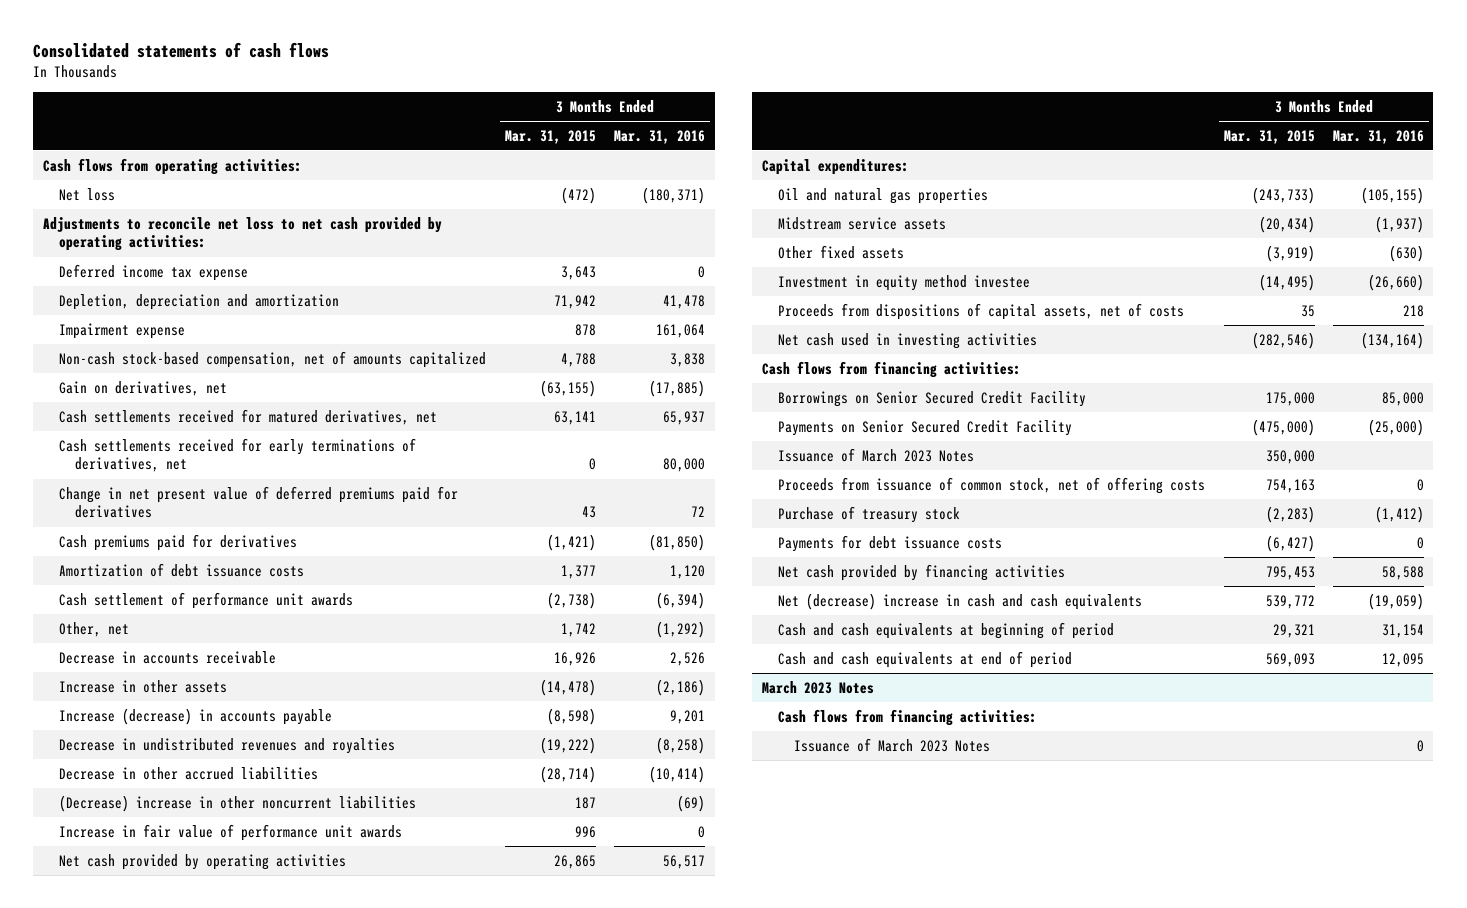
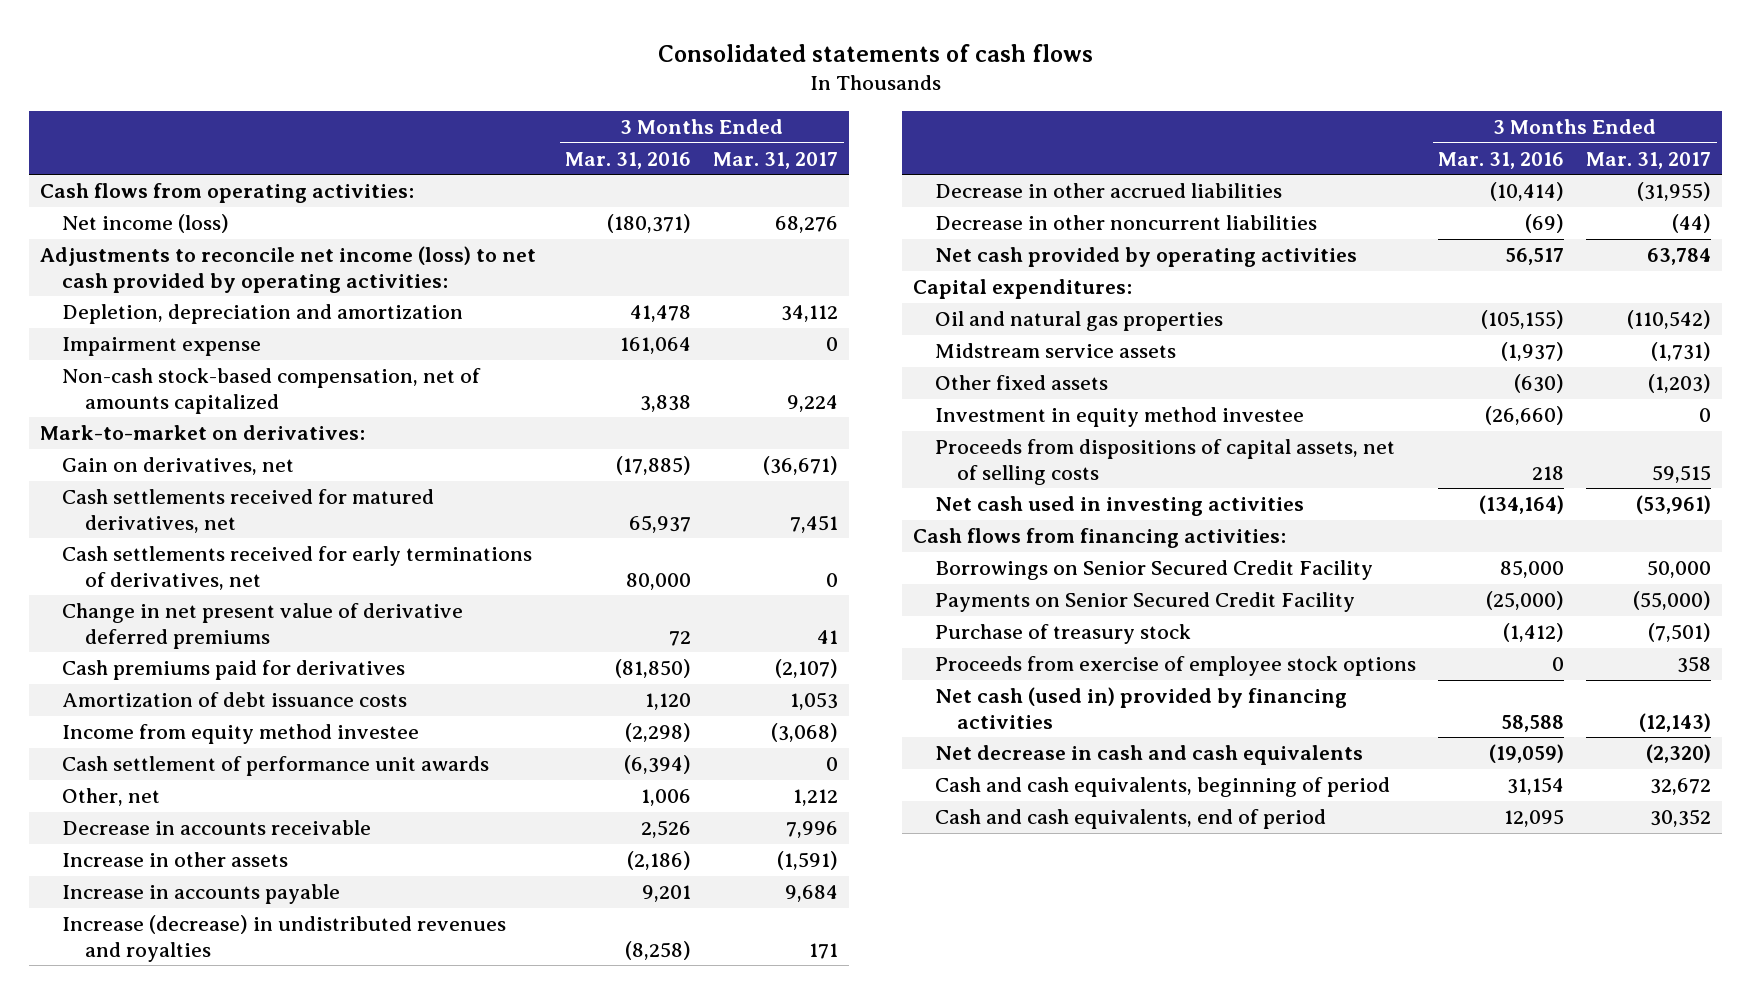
[504,129,596,144] Mar. 31, 2015 -> none
none -> [713,151,839,169] Mar. 31, 2017
[59,263,249,281] Deferred income tax expense -> none
[59,187,116,201] Net loss -> [62,214,230,234] Net income (loss)
[42,216,442,252] Adjustments to reconcile net loss to net cash provided by operating activities: -> [40,246,537,293] Adjustments to reconcile net income (loss) to net cash provided by operating activities:
none -> [40,425,366,441] Mark-to-market on derivatives:
[59,485,459,519] Change in net present value of deferred premiums paid for derivatives -> [62,603,464,649] Change in net present value of derivative deferred premiums
none -> [62,724,420,745] Income from equity method investee
[656,620,706,638] (1,292) -> [641,789,692,807] 1,006
[59,707,333,725] Increase (decrease) in accounts payable -> [62,884,341,905] Increase in accounts payable
[59,737,396,754] Decrease in undistributed revenues and royalties -> [62,915,507,962] Increase (decrease) in undistributed revenues and royalties
[59,823,403,841] Increase in fair value of performance unit awards -> none
[59,794,417,812] (Decrease) increase in other noncurrent liabilities -> [935,215,1318,231] Decrease in other noncurrent liabilities
[777,302,1184,320] Proceeds from dispositions of capital assets, net of costs -> [935,439,1396,485] Proceeds from dispositions of capital assets, net of selling costs
[777,447,974,462] Issuance of March 2023 Notes -> none
[777,476,1205,494] Proceeds from issuance of common stock, net of offering costs -> none
[777,534,1002,552] Payments for debt issuance costs -> none
[761,680,874,694] March 2023 Notes -> none
[777,708,1037,726] Cash flows from financing activities: -> none
[794,737,991,752] Issuance of March 2023 Notes -> none
none -> [935,656,1417,677] Proceeds from exercise of employee stock options
[777,563,1065,581] Net cash provided by financing activities -> [935,687,1348,729] Net cash (used in) provided by financing activities
[777,592,1142,610] Net (decrease) increase in cash and cash equivalents -> [935,745,1364,766] Net decrease in cash and cash equivalents
[777,621,1114,639] Cash and cash equivalents at beginning of period -> [935,777,1391,798] Cash and cash equivalents, beginning of period
[777,650,1072,668] Cash and cash equivalents at end of period -> [935,809,1327,830] Cash and cash equivalents, end of period

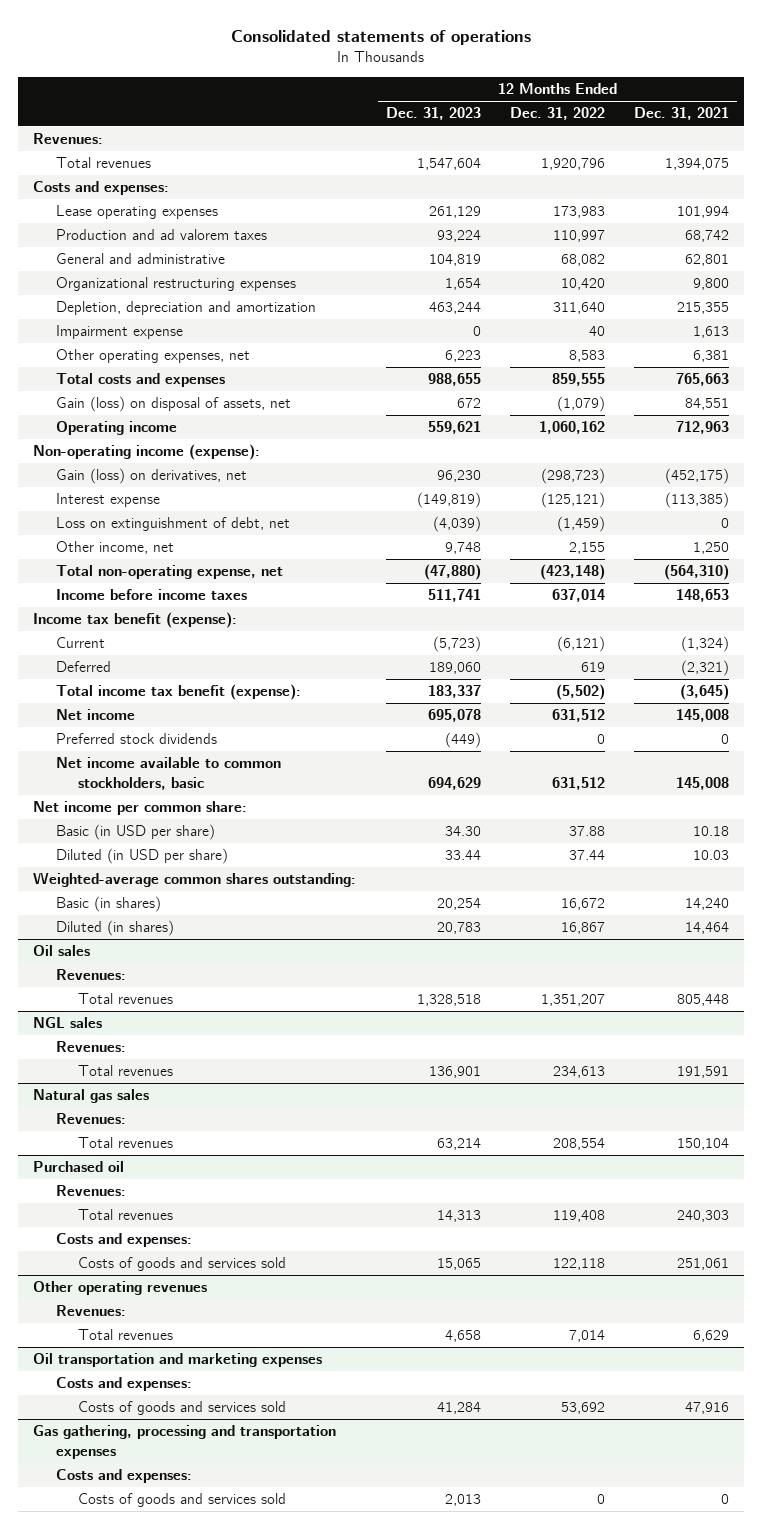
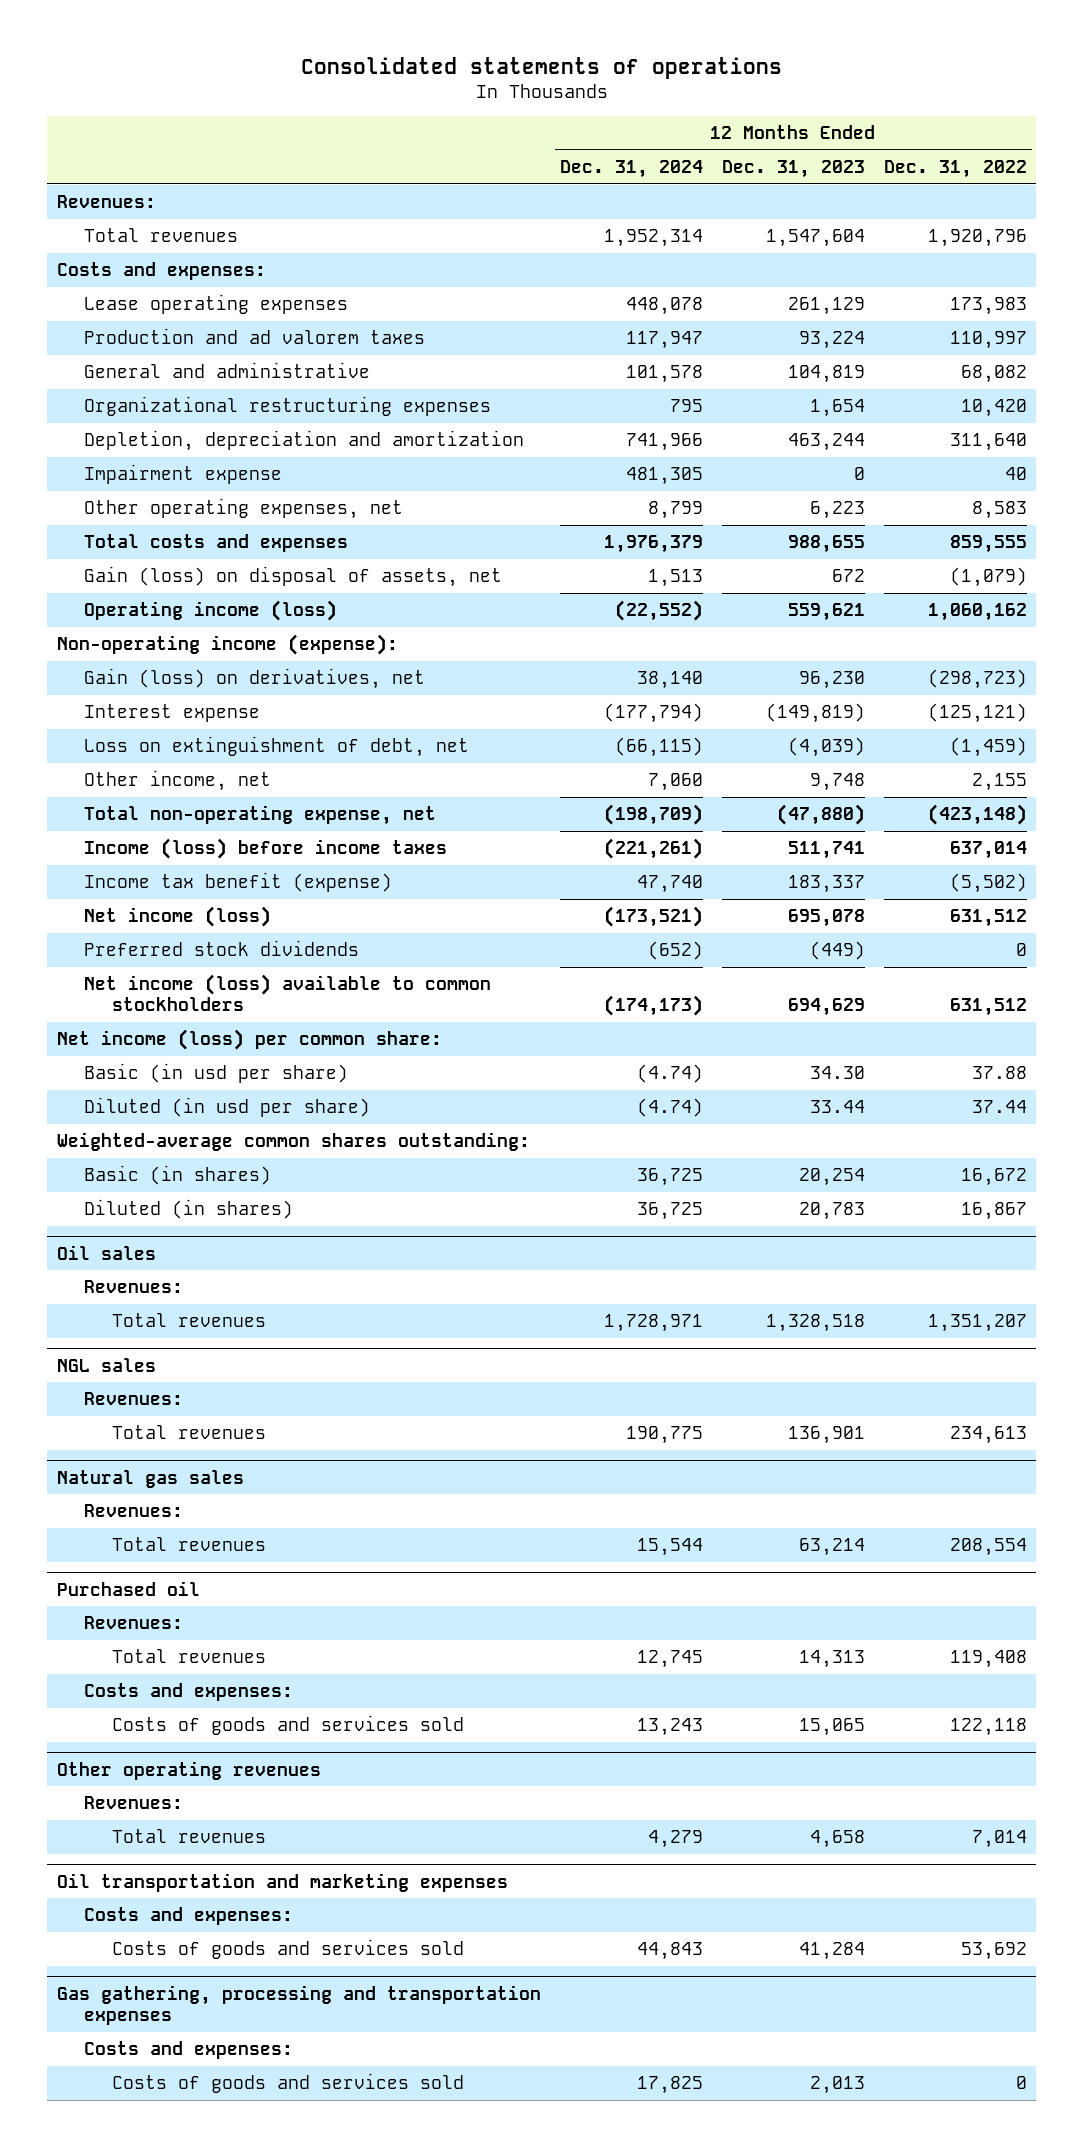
[634,107,730,121] Dec. 31, 2021 -> none
none -> [559,159,703,178] Dec. 31, 2024
[55,421,177,436] Operating income -> [84,600,338,622] Operating income (loss)
[33,612,238,629] Income tax benefit (expense): -> none
[55,637,105,649] Current -> none
[55,661,111,673] Deferred -> none
[55,589,247,601] Income before income taxes -> [84,838,448,860] Income (loss) before income taxes
[55,684,301,701] Total income tax benefit (expense): -> [84,872,393,893] Income tax benefit (expense)
[55,709,135,721] Net income -> [84,906,272,928] Net income (loss)
[55,757,281,790] Net income available to common stockholders, basic -> [84,974,492,1012] Net income (loss) available to common stockholders
[33,801,248,816] Net income per common share: -> [56,1029,442,1051] Net income (loss) per common share:
[55,824,215,841] Basic (in USD per share) -> [84,1063,349,1084] Basic (in usd per share)
[55,848,228,865] Diluted (in USD per share) -> [84,1097,371,1118] Diluted (in usd per share)

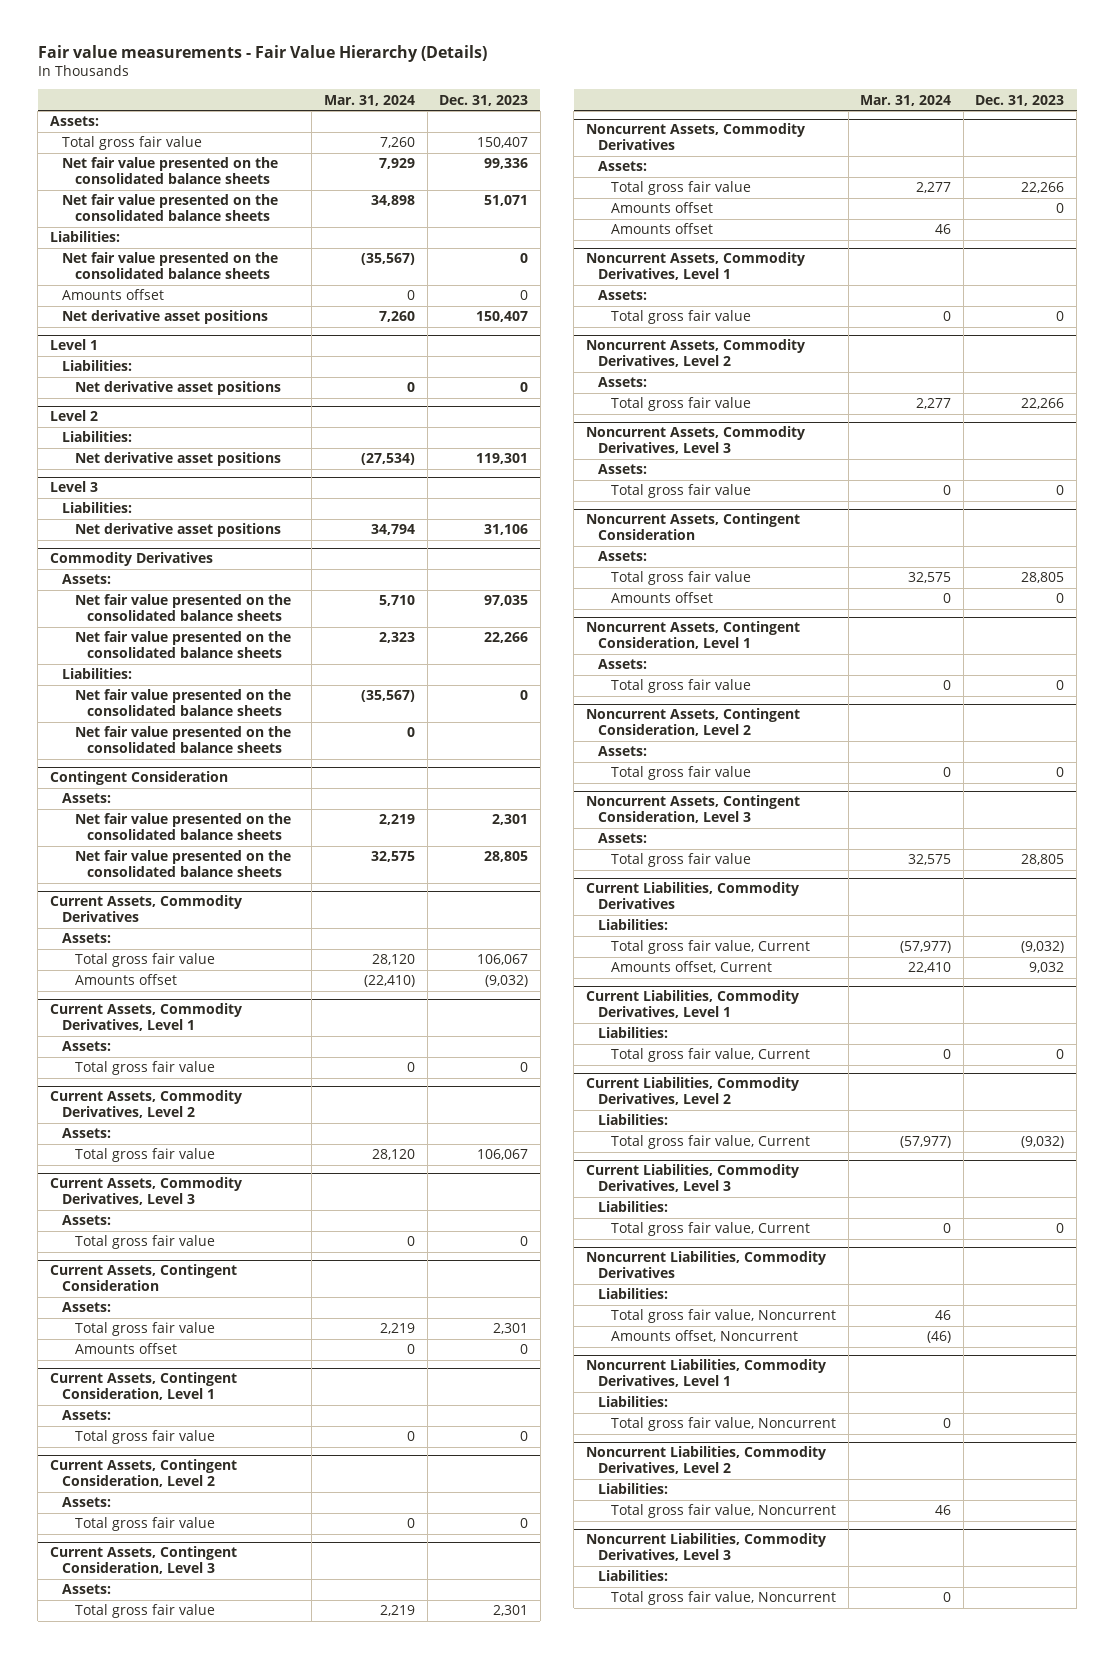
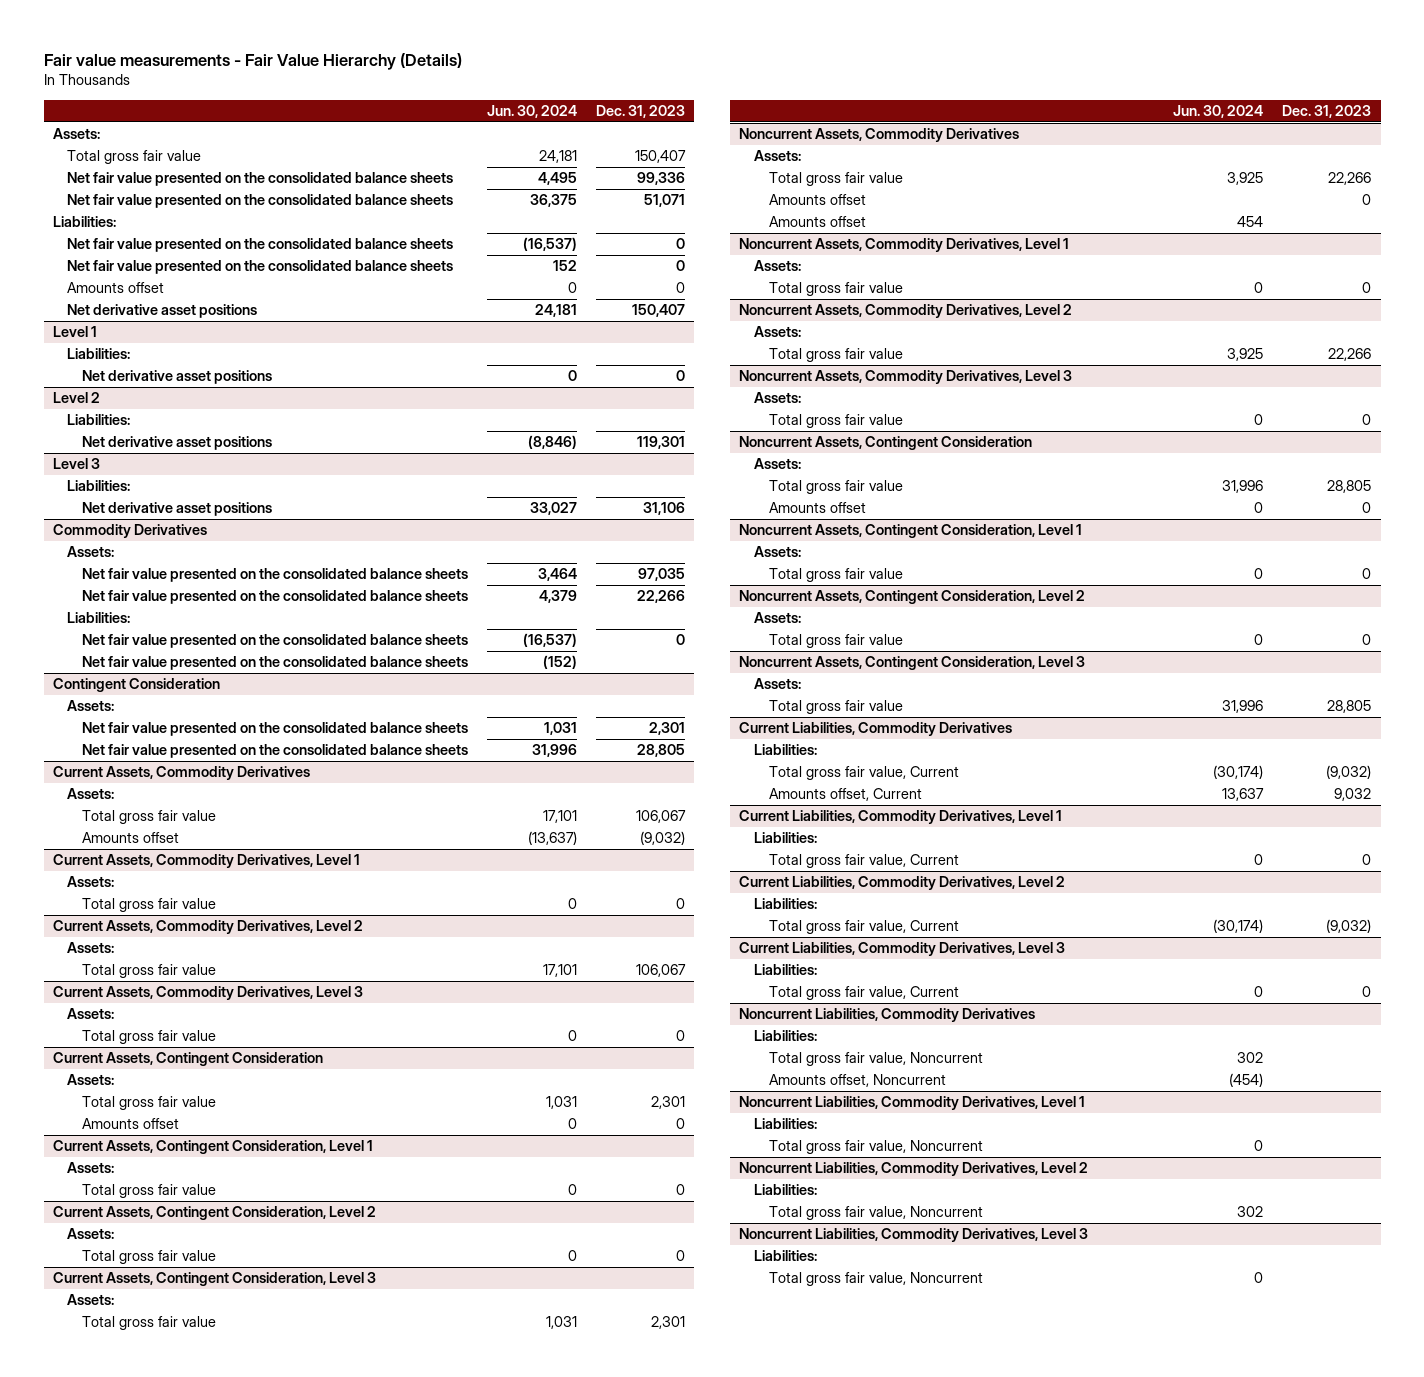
[324,94,416,106] Mar. 31, 2024 -> none
none -> [486,104,577,118] Jun. 30, 2024
none -> [67,260,454,275] Net fair value presented on the consolidated balance sheets

